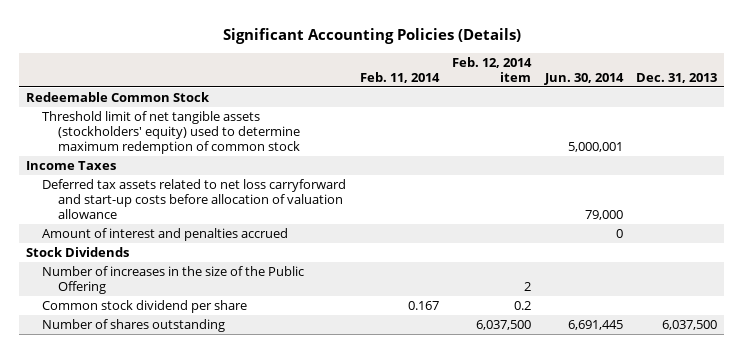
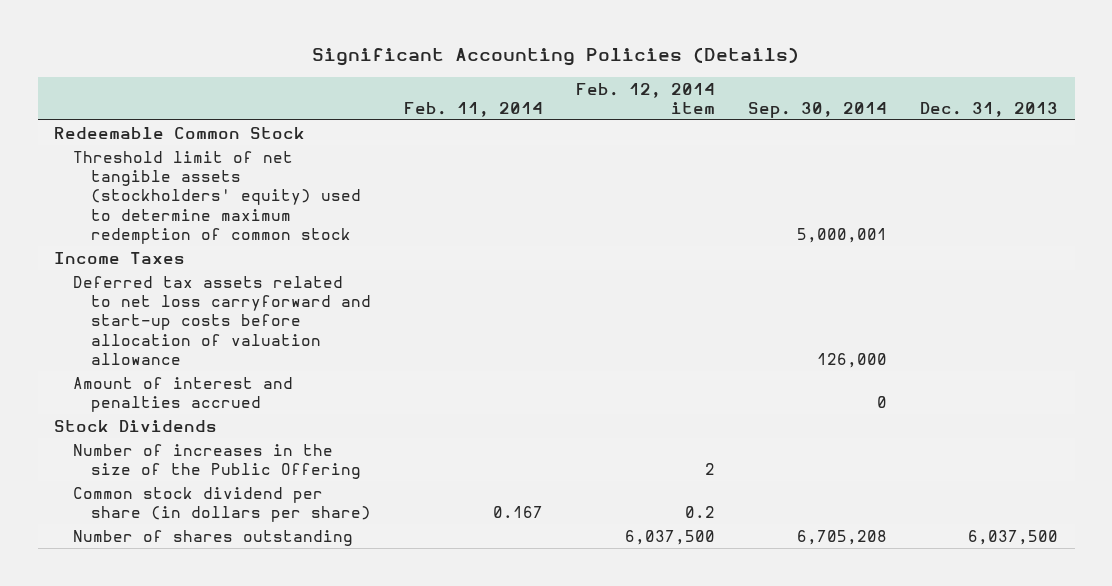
[543,72,624,85] Jun. 30, 2014 -> none
none -> [748,101,888,118] Sep. 30, 2014
[42,300,248,314] Common stock dividend per share -> [72,486,371,522] Common stock dividend per share (in dollars per share)

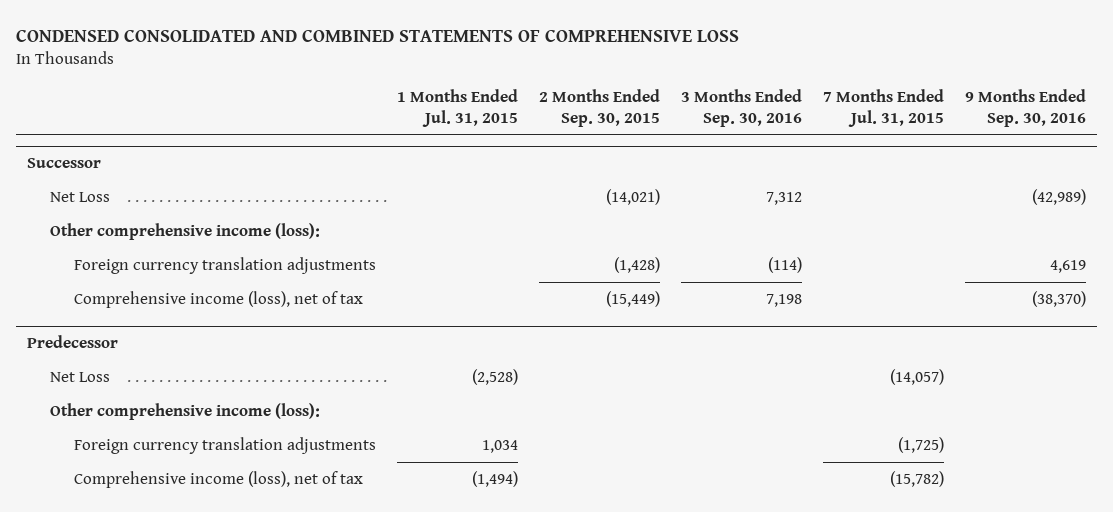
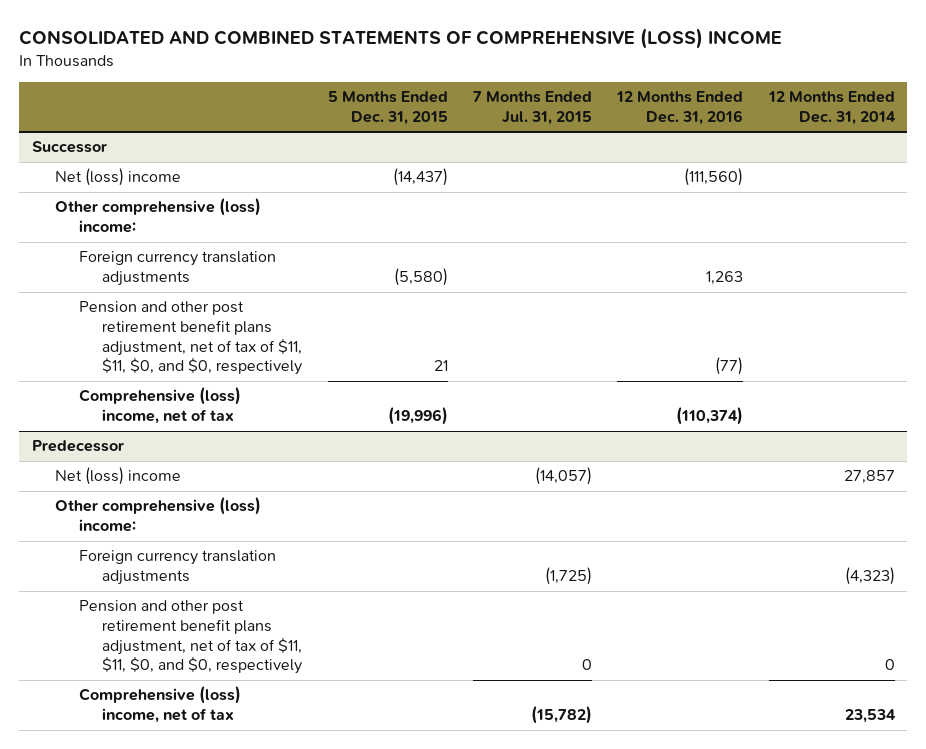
[16,28,740,42] CONDENSED CONSOLIDATED AND COMBINED STATEMENTS OF COMPREHENSIVE LOSS -> [19,27,783,49] CONSOLIDATED AND COMBINED STATEMENTS OF COMPREHENSIVE (LOSS) INCOME
[397,88,519,127] 1 Months Ended Jul. 31, 2015 -> none
[539,88,661,127] 2 Months Ended Sep. 30, 2015 -> none
[681,88,803,127] 3 Months Ended Sep. 30, 2016 -> none
[965,88,1087,127] 9 Months Ended Sep. 30, 2016 -> none
none -> [327,90,448,125] 5 Months Ended Dec. 31, 2015
none -> [616,90,744,125] 12 Months Ended Dec. 31, 2016
none -> [767,90,896,125] 12 Months Ended Dec. 31, 2014
[50,191,111,202] Net Loss -> [55,168,182,187] Net (loss) income
[50,222,321,240] Other comprehensive income (loss): -> [55,198,262,234] Other comprehensive (loss) income:
none -> [78,301,303,376] Pension and other post retirement benefit plans adjustment, net of tax of $11, $11, $0, and $0, respectively
[74,290,364,308] Comprehensive income (loss), net of tax -> [78,387,241,425] Comprehensive (loss) income, net of tax
[50,371,111,382] Net Loss -> [55,467,182,486] Net (loss) income
[50,402,321,420] Other comprehensive income (loss): -> [55,497,262,533] Other comprehensive (loss) income:
none -> [78,600,303,675] Pension and other post retirement benefit plans adjustment, net of tax of $11, $11, $0, and $0, respectively
[74,470,364,488] Comprehensive income (loss), net of tax -> [78,686,241,724] Comprehensive (loss) income, net of tax

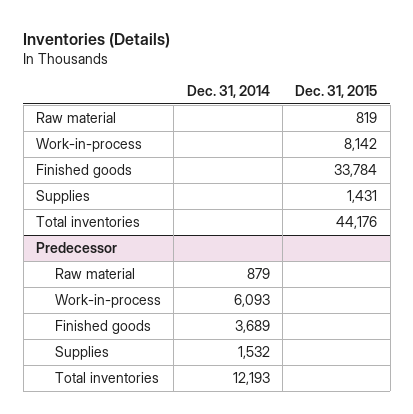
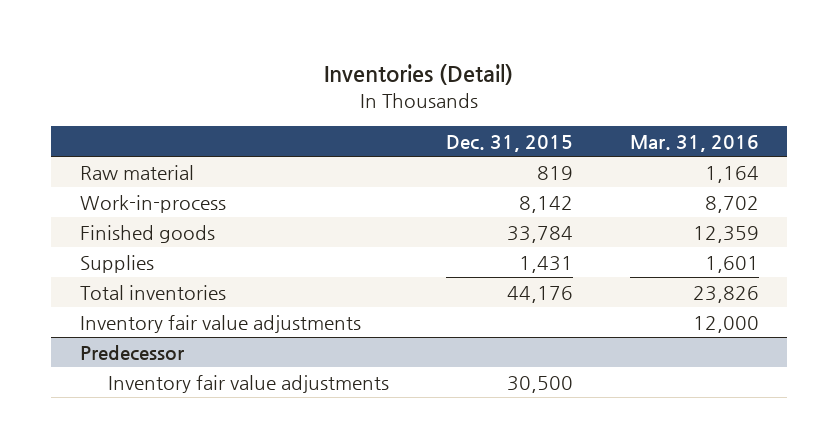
[23,32,171,48] Inventories (Details) -> [324,64,514,86] Inventories (Detail)
[186,84,270,98] Dec. 31, 2014 -> none
none -> [629,134,759,152] Mar. 31, 2016
none -> [79,314,361,333] Inventory fair value adjustments
[54,268,135,280] Raw material -> none
[54,294,161,309] Work-in-process -> none
[54,320,151,335] Finished goods -> none
[54,346,109,361] Supplies -> none
[54,372,159,384] Total inventories -> none
none -> [108,374,390,393] Inventory fair value adjustments

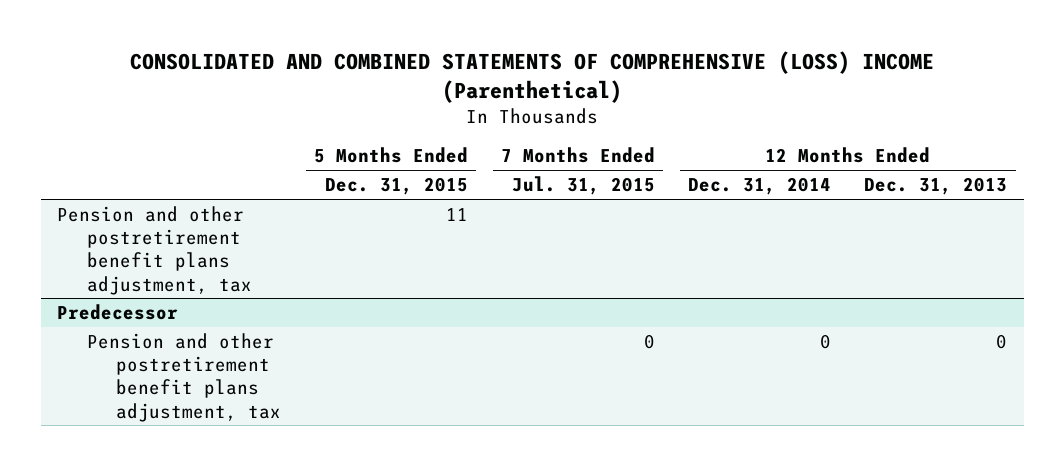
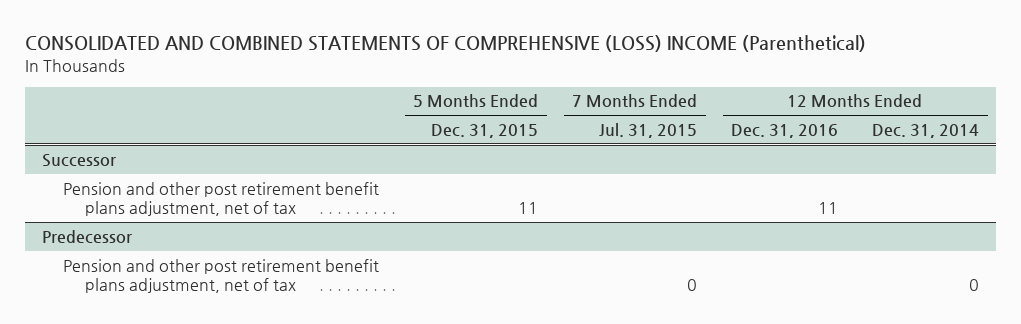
[864,177,1008,196] Dec. 31, 2013 -> none
none -> [731,124,839,139] Dec. 31, 2016
[57,205,252,295] Pension and other postretirement benefit plans adjustment, tax -> none
none -> [41,153,116,167] Successor
none -> [63,181,380,216] Pension and other post retirement benefit plans adjustment, net of tax
[86,332,282,422] Pension and other postretirement benefit plans adjustment, tax -> [63,258,380,293] Pension and other post retirement benefit plans adjustment, net of tax

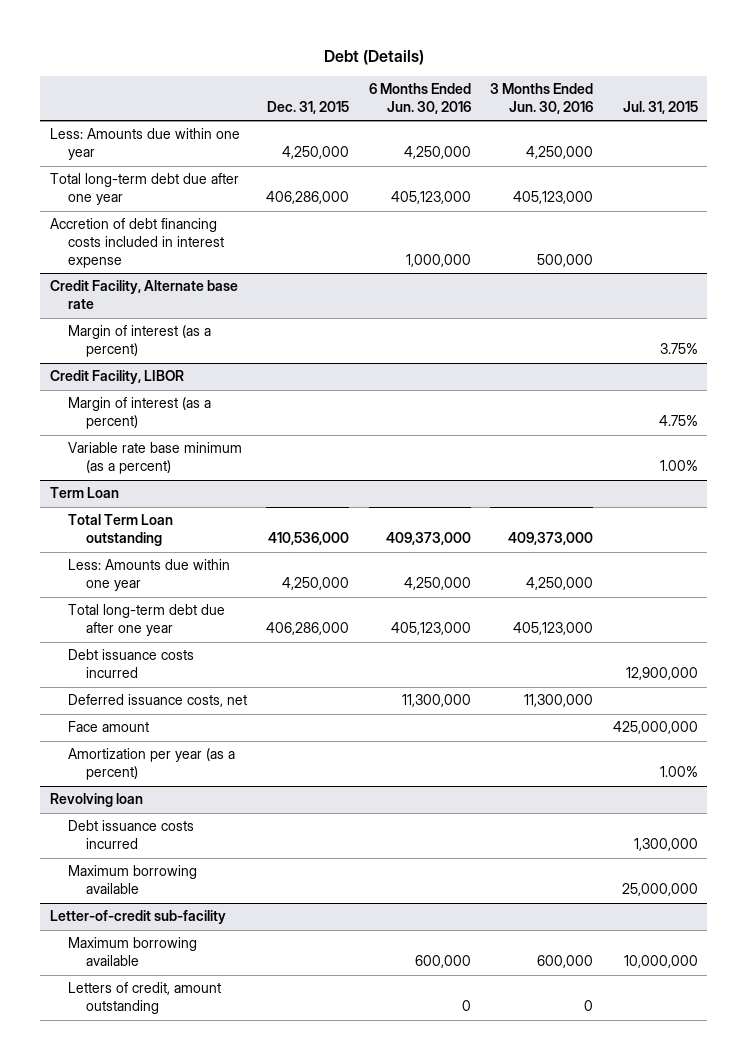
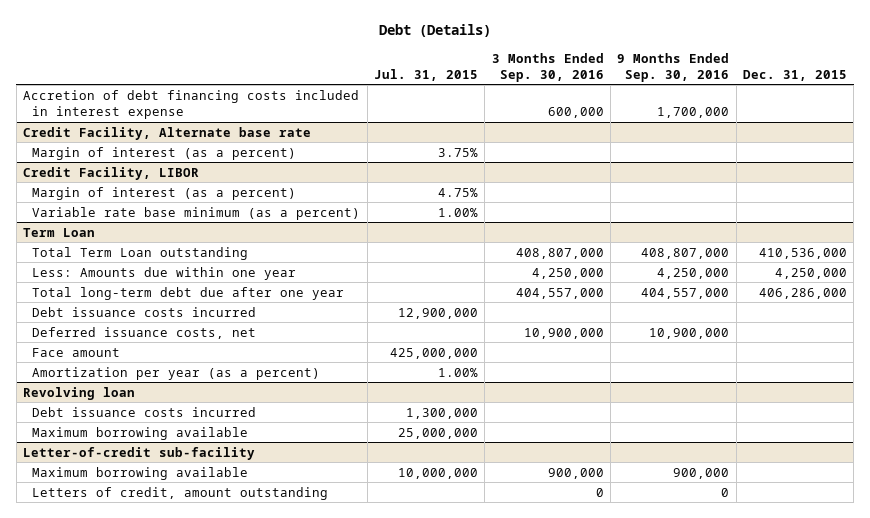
[368,83,471,114] 6 Months Ended Jun. 30, 2016 -> none
[490,83,594,114] 3 Months Ended Jun. 30, 2016 -> none
none -> [491,52,604,82] 3 Months Ended Sep. 30, 2016
none -> [617,52,730,82] 9 Months Ended Sep. 30, 2016
[50,128,241,161] Less: Amounts due within one year -> none
[50,173,240,206] Total long-term debt due after one year -> none

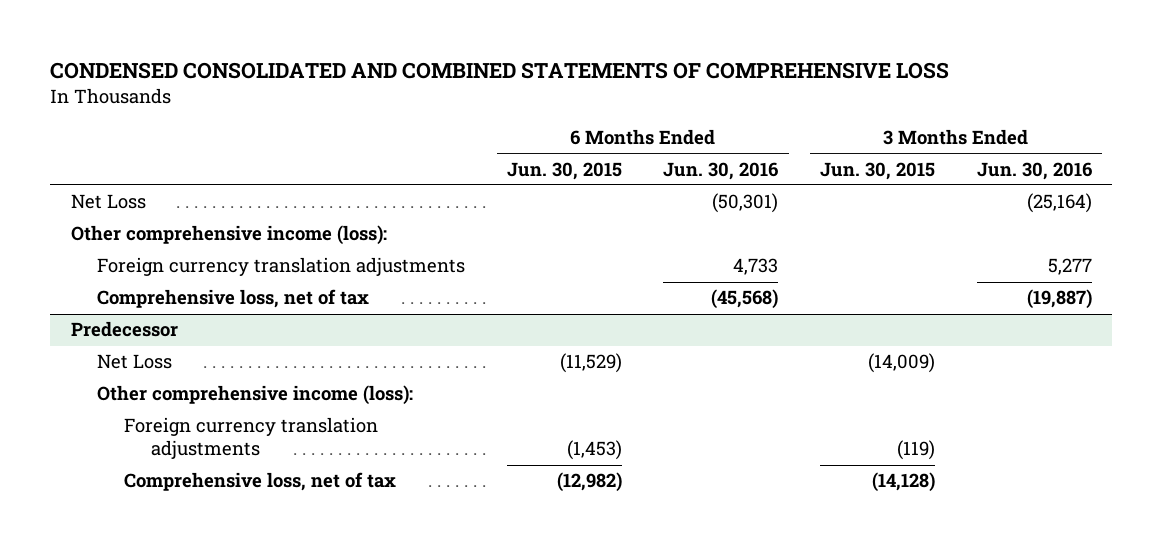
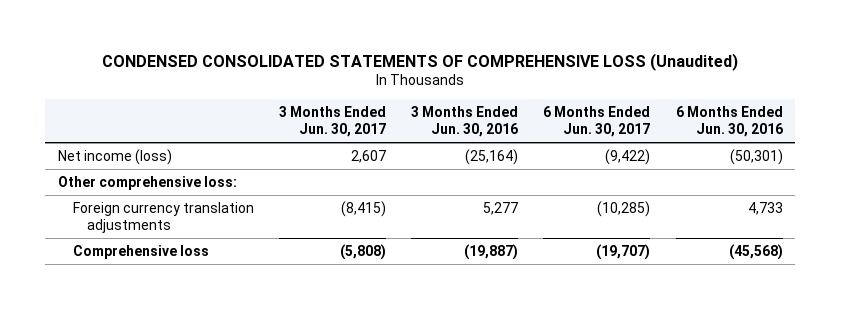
[49,62,949,80] CONDENSED CONSOLIDATED AND COMBINED STATEMENTS OF COMPREHENSIVE LOSS -> [102,52,739,71] CONDENSED CONSOLIDATED STATEMENTS OF COMPREHENSIVE LOSS (Unaudited)
[506,161,622,180] Jun. 30, 2015 -> none
[820,161,936,180] Jun. 30, 2015 -> none
none -> [278,106,386,137] 3 Months Ended Jun. 30, 2017
none -> [543,106,651,137] 6 Months Ended Jun. 30, 2017
[70,194,146,210] Net Loss -> [57,149,172,166] Net income (loss)
[70,225,387,246] Other comprehensive income (loss): -> [57,176,237,191] Other comprehensive loss:
[70,321,178,338] Predecessor -> none
[97,354,173,370] Net Loss -> none
[97,385,414,406] Other comprehensive income (loss): -> none
[124,417,379,460] Foreign currency translation adjustments -> none
[124,472,397,492] Comprehensive loss, net of tax -> none
[97,289,370,309] Comprehensive loss, net of tax -> [72,245,209,260] Comprehensive loss

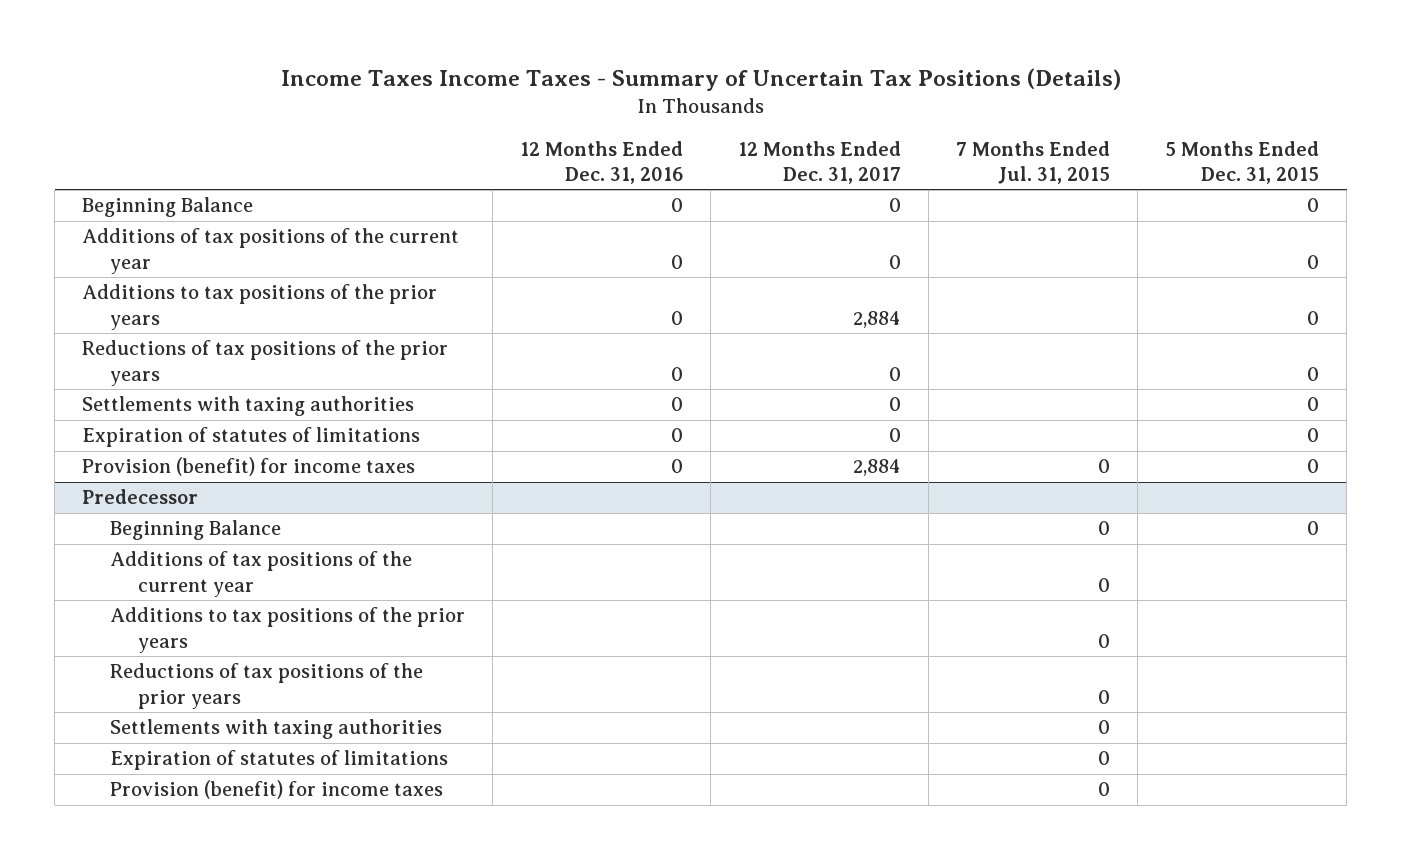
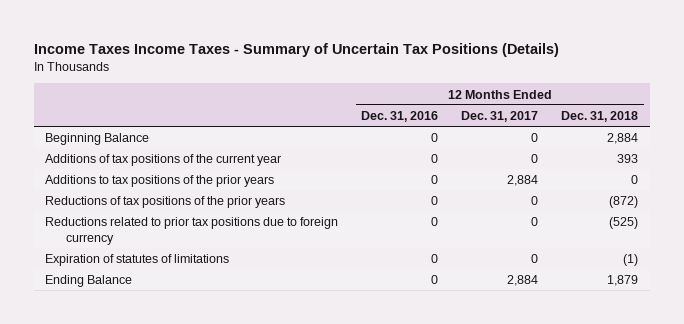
[956,140,1111,184] 7 Months Ended Jul. 31, 2015 -> none
[1165,140,1320,184] 5 Months Ended Dec. 31, 2015 -> none
none -> [561,110,639,122] Dec. 31, 2018
[82,396,415,417] Settlements with taxing authorities -> none
none -> [45,217,339,245] Reductions related to prior tax positions due to foreign currency
[82,489,199,505] Predecessor -> none
[110,520,282,541] Beginning Balance -> none
[110,551,413,597] Additions of tax positions of the current year -> none
[110,607,466,653] Additions to tax positions of the prior years -> none
[110,663,424,709] Reductions of tax positions of the prior years -> none
[110,719,443,740] Settlements with taxing authorities -> none
[110,750,449,771] Expiration of statutes of limitations -> none
[110,780,444,800] Provision (benefit) for income taxes -> none
[82,457,416,477] Provision (benefit) for income taxes -> [45,275,133,288] Ending Balance

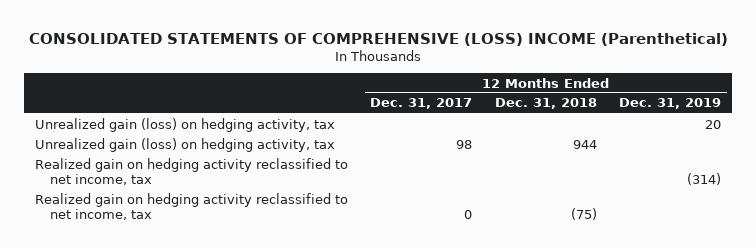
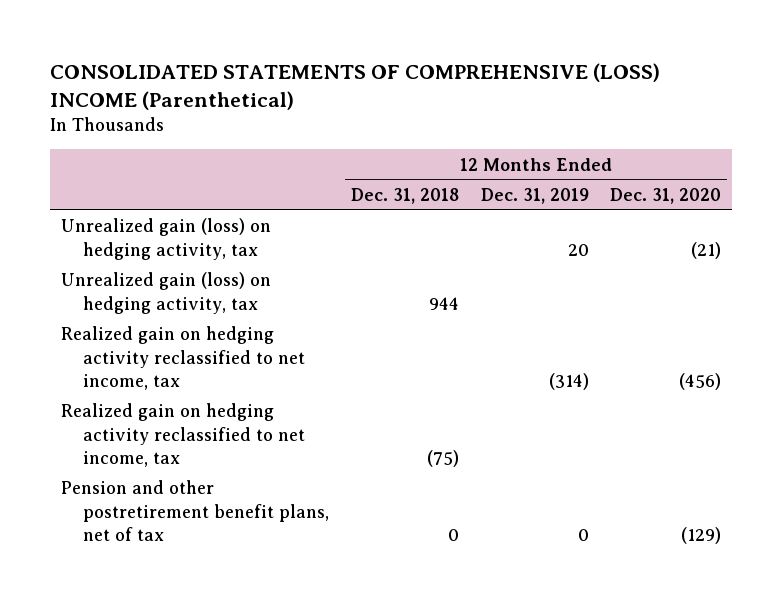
[370,98,473,110] Dec. 31, 2017 -> none
none -> [610,187,722,204] Dec. 31, 2020
none -> [61,480,330,542] Pension and other postretirement benefit plans, net of tax

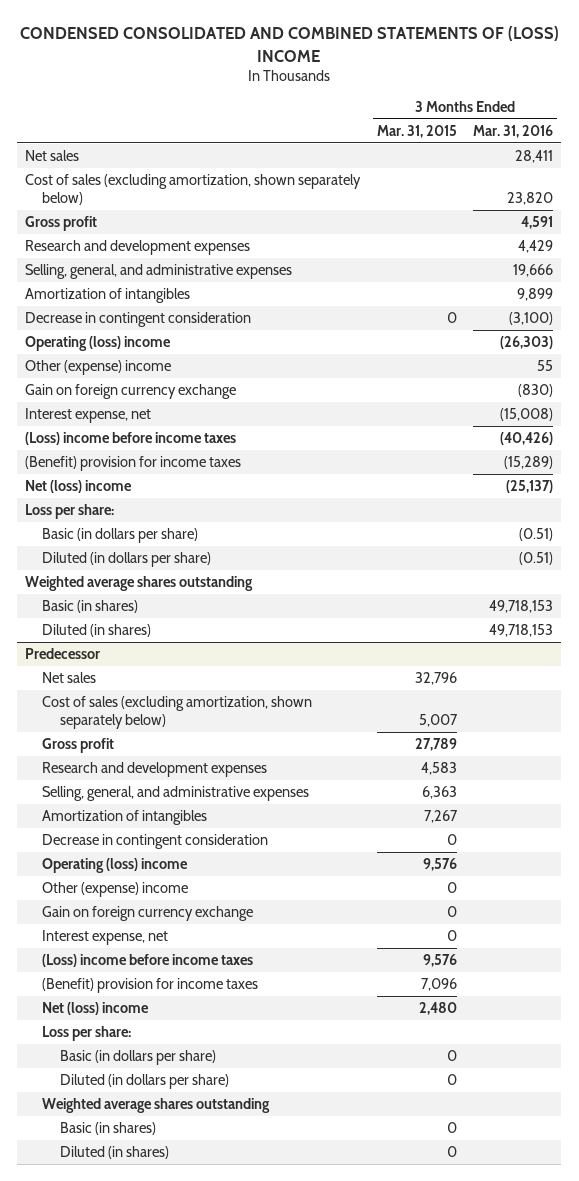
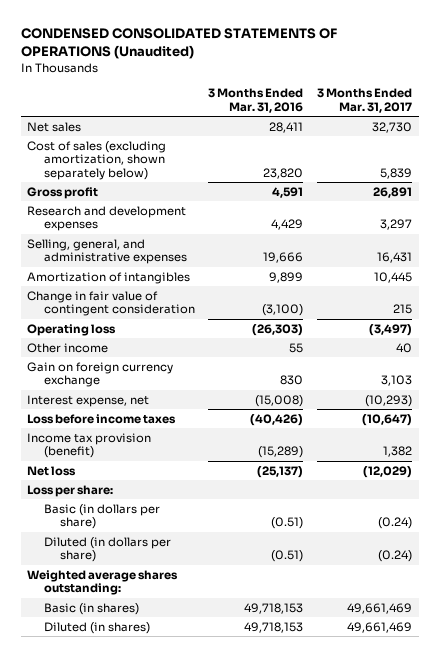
[20,26,560,62] CONDENSED CONSOLIDATED AND COMBINED STATEMENTS OF (LOSS) INCOME -> [20,28,337,60] CONDENSED CONSOLIDATED STATEMENTS OF OPERATIONS (Unaudited)
[376,124,457,138] Mar. 31, 2015 -> none
none -> [316,88,412,113] 3 Months Ended Mar. 31, 2017
[25,311,252,327] Decrease in contingent consideration -> [27,290,195,317] Change in fair value of contingent consideration
[25,335,172,351] Operating (loss) income -> [27,323,117,336] Operating loss
[25,359,172,375] Other (expense) income -> [27,342,109,353] Other income
[518,383,554,397] (830) -> [280,375,304,386] 830
[25,431,237,445] (Loss) income before income taxes -> [27,413,177,424] Loss before income taxes
[25,455,242,471] (Benefit) provision for income taxes -> [27,432,152,459] Income tax provision (benefit)
[25,479,133,493] Net (loss) income -> [27,465,77,476] Net loss
[25,575,254,591] Weighted average shares outstanding -> [27,569,179,596] Weighted average shares outstanding:
[25,647,101,659] Predecessor -> none
[42,671,97,683] Net sales -> none
[42,695,313,729] Cost of sales (excluding amortization, shown separately below) -> none
[42,737,115,753] Gross profit -> none
[42,761,268,777] Research and development expenses -> none
[42,785,310,801] Selling, general, and administrative expenses -> none
[42,809,208,825] Amortization of intangibles -> none
[42,833,269,849] Decrease in contingent consideration -> none
[42,857,189,873] Operating (loss) income -> none
[42,881,189,897] Other (expense) income -> none
[42,905,254,921] Gain on foreign currency exchange -> none
[42,929,169,945] Interest expense, net -> none
[42,953,254,967] (Loss) income before income taxes -> none
[42,977,259,993] (Benefit) provision for income taxes -> none
[42,1001,150,1015] Net (loss) income -> none
[42,1025,132,1041] Loss per share: -> none
[59,1049,216,1065] Basic (in dollars per share) -> none
[59,1073,229,1089] Diluted (in dollars per share) -> none
[42,1097,271,1113] Weighted average shares outstanding -> none
[59,1121,156,1135] Basic (in shares) -> none
[59,1145,169,1159] Diluted (in shares) -> none

